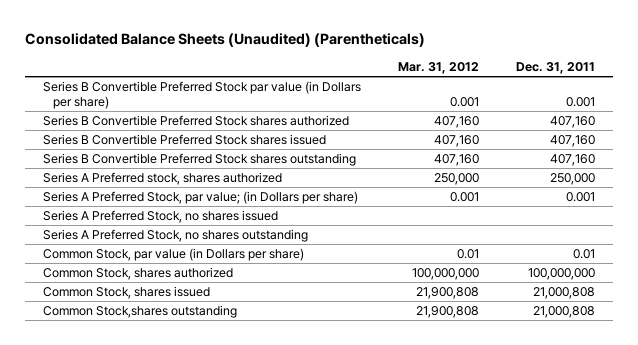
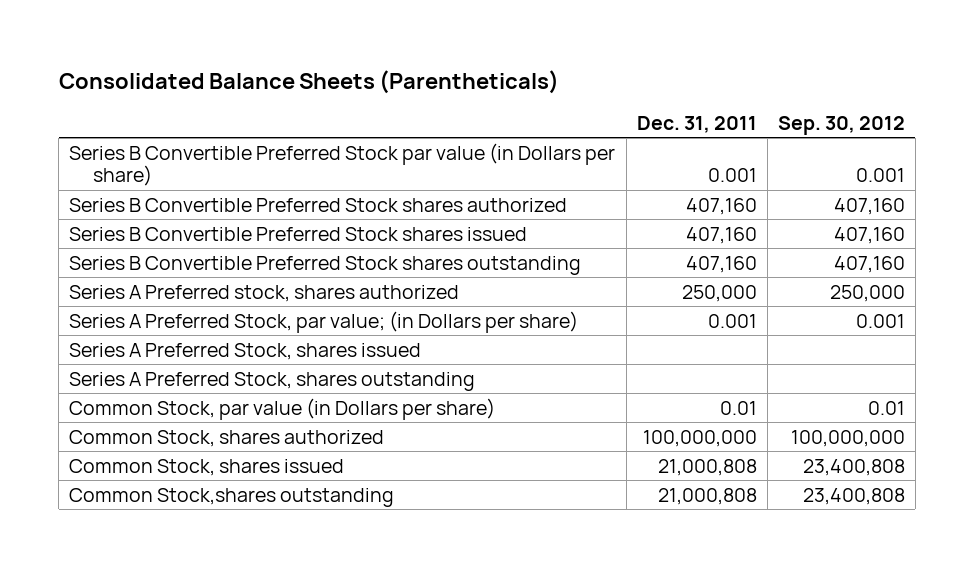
[25,33,426,48] Consolidated Balance Sheets (Unaudited) (Parentheticals) -> [58,69,559,94] Consolidated Balance Sheets (Parentheticals)
[398,62,480,75] Mar. 31, 2012 -> none
none -> [777,115,905,135] Sep. 30, 2012
[43,210,279,224] Series A Preferred Stock, no shares issued -> [69,342,422,360] Series A Preferred Stock, shares issued
[43,229,309,243] Series A Preferred Stock, no shares outstanding -> [69,371,476,391] Series A Preferred Stock, shares outstanding

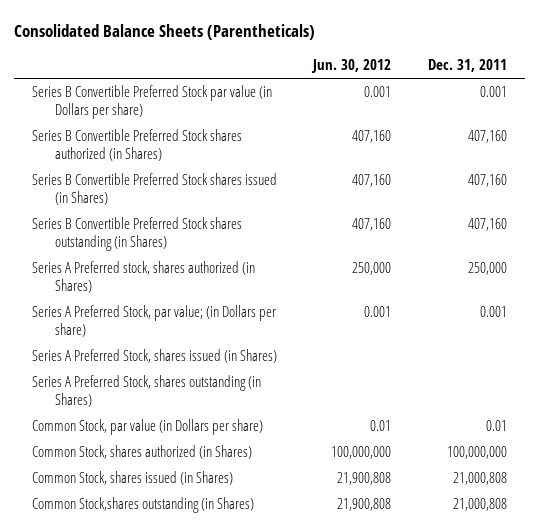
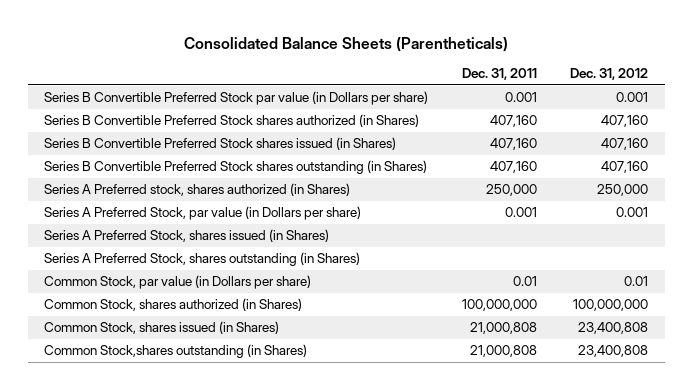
[311,59,392,74] Jun. 30, 2012 -> none
none -> [570,68,649,81] Dec. 31, 2012
[32,305,277,338] Series A Preferred Stock, par value; (in Dollars per share) -> [44,206,362,221] Series A Preferred Stock, par value (in Dollars per share)

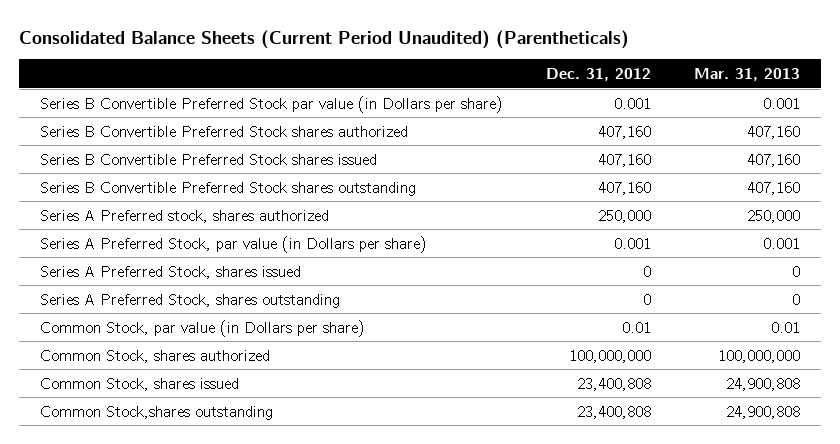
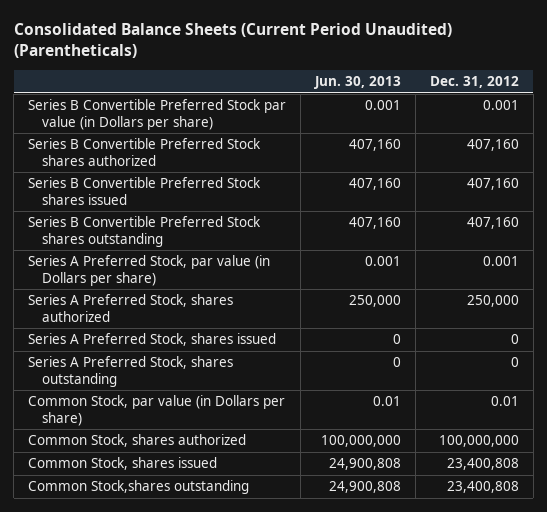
[693,67,800,81] Mar. 31, 2013 -> none
none -> [313,75,401,89] Jun. 30, 2013
[40,209,330,223] Series A Preferred stock, shares authorized -> none
none -> [28,294,234,322] Series A Preferred Stock, shares authorized

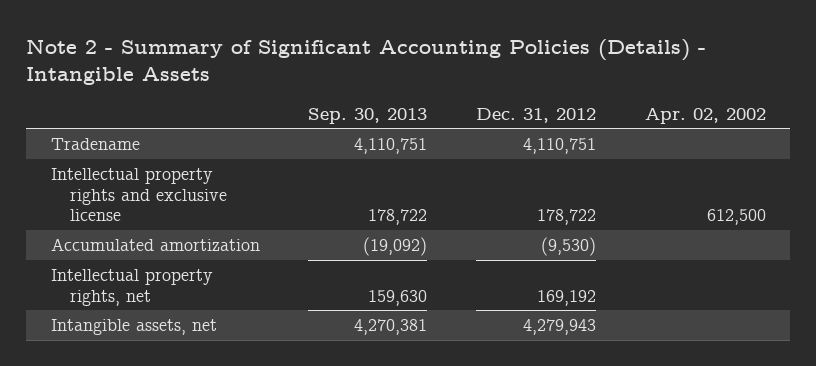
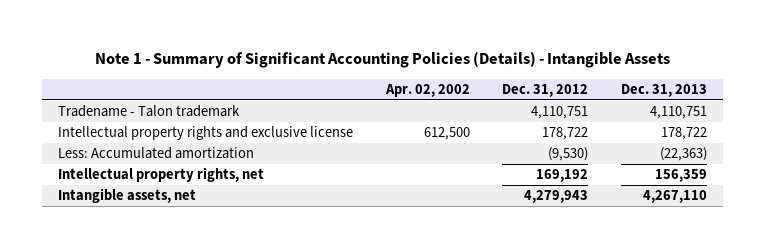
[26,38,707,86] Note 2 - Summary of Significant Accounting Policies (Details) - Intangible Assets -> [94,51,670,69] Note 1 - Summary of Significant Accounting Policies (Details) - Intangible Assets
[308,107,428,124] Sep. 30, 2013 -> none
none -> [620,83,707,97] Dec. 31, 2013
[50,137,140,150] Tradename -> [58,105,241,118] Tradename - Talon trademark
[50,237,260,251] Accumulated amortization -> [58,147,255,160] Less: Accumulated amortization

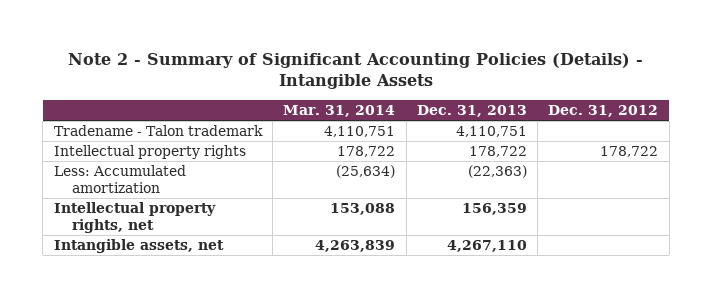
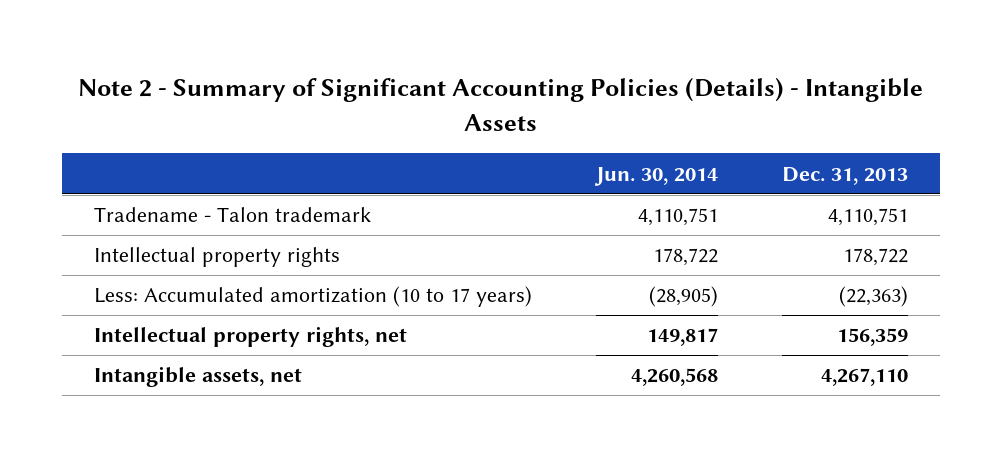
[283,105,396,118] Mar. 31, 2014 -> none
[548,105,659,118] Dec. 31, 2012 -> none
none -> [593,166,718,186] Jun. 30, 2014
[53,165,186,193] Less: Accumulated amortization -> [93,286,532,308] Less: Accumulated amortization (10 to 17 years)

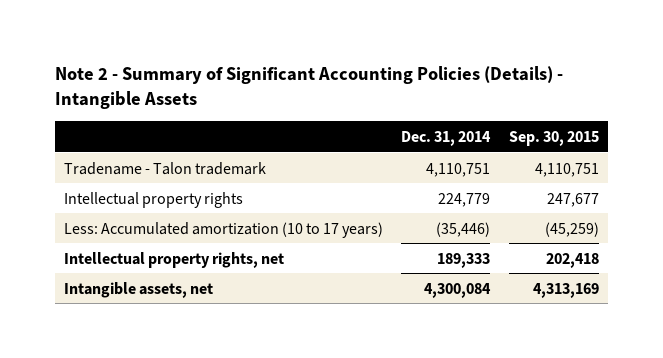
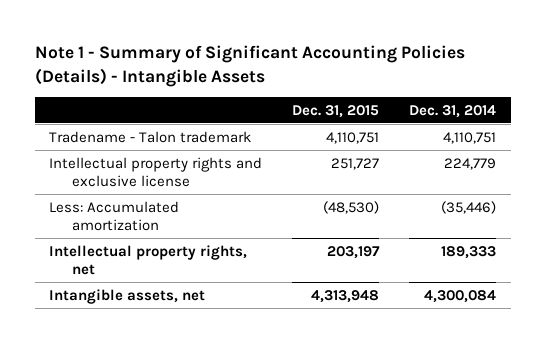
[55,66,564,110] Note 2 - Summary of Significant Accounting Policies (Details) - Intangible Assets -> [34,45,465,87] Note 1 - Summary of Significant Accounting Policies (Details) - Intangible Assets
[508,130,599,146] Sep. 30, 2015 -> none
none -> [292,104,380,118] Dec. 31, 2015
[64,191,244,208] Intellectual property rights -> [49,156,263,188] Intellectual property rights and exclusive license
[64,221,384,238] Less: Accumulated amortization (10 to 17 years) -> [49,200,180,232] Less: Accumulated amortization

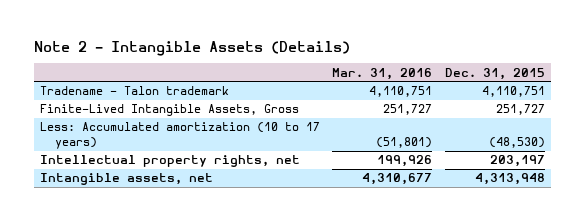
[34,45,465,87] Note 1 - Summary of Significant Accounting Policies (Details) - Intangible Assets -> [33,40,350,56] Note 2 - Intangible Assets (Details)
[408,104,496,118] Dec. 31, 2014 -> none
none -> [332,67,433,80] Mar. 31, 2016
[49,156,263,188] Intellectual property rights and exclusive license -> [39,104,299,117] Finite-Lived Intangible Assets, Gross
[49,200,180,232] Less: Accumulated amortization -> [39,122,320,150] Less: Accumulated amortization (10 to 17 years)

